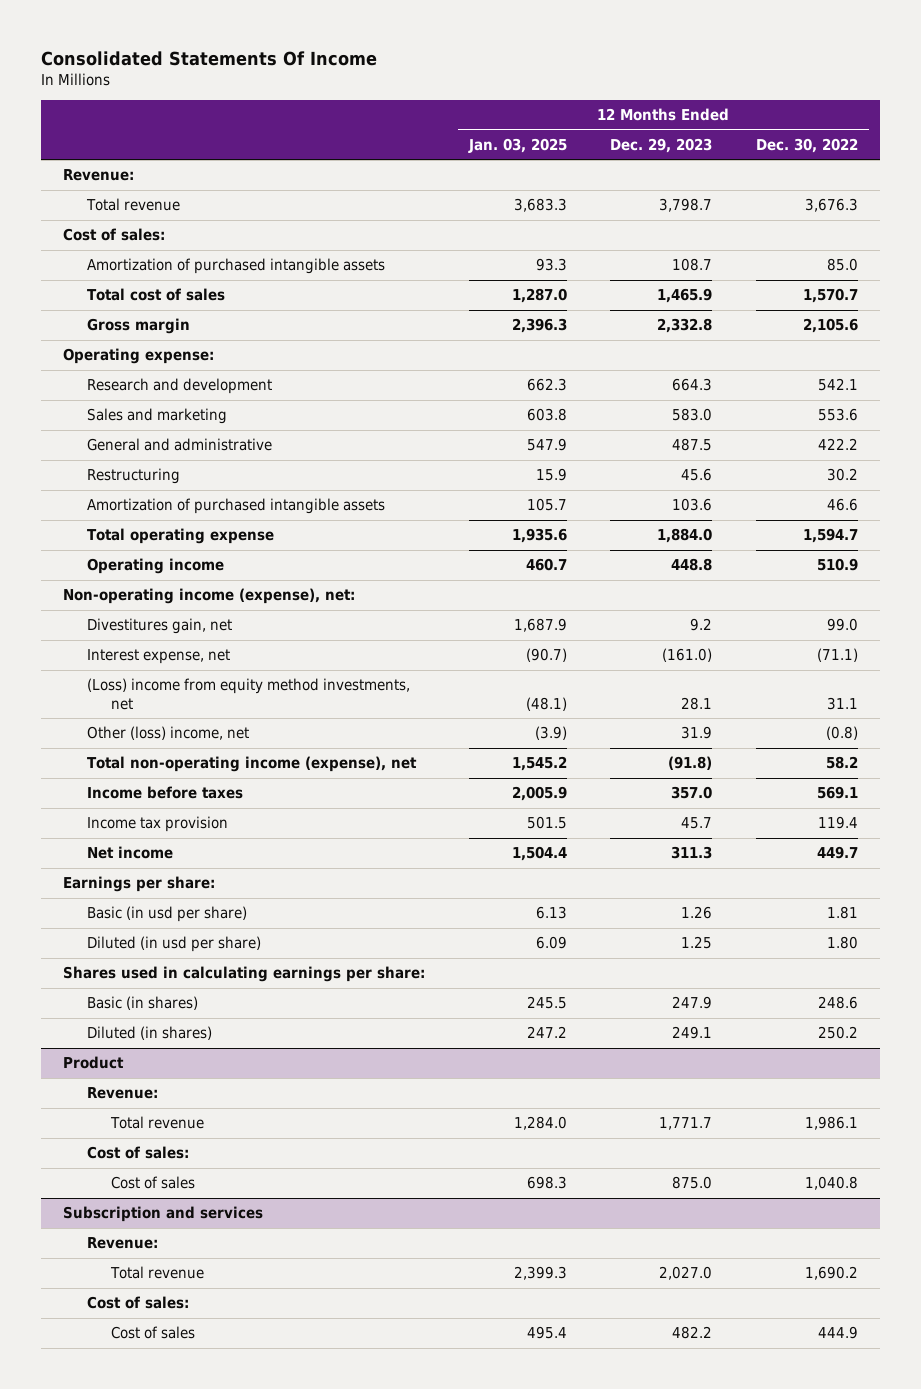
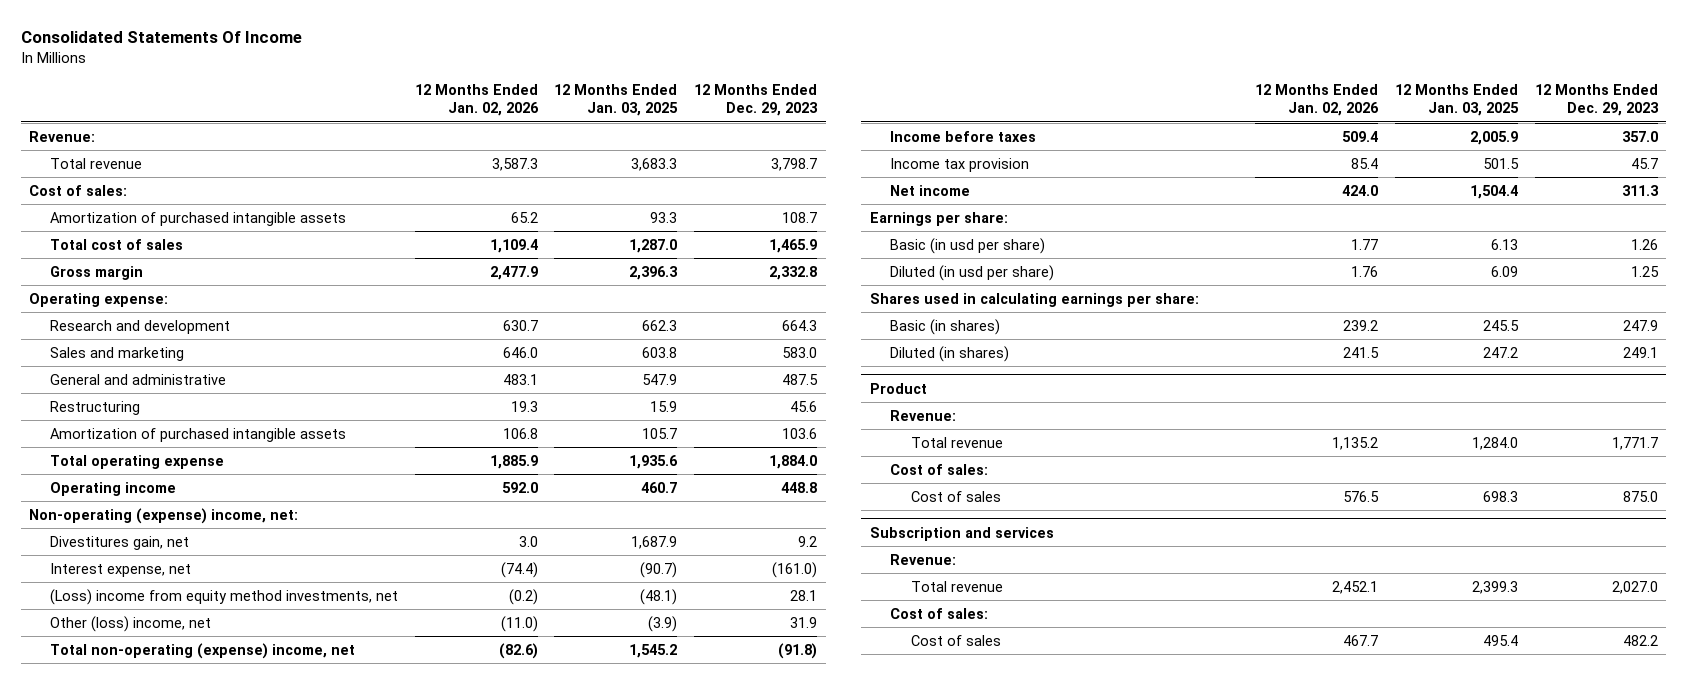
[756,138,859,154] Dec. 30, 2022 -> none
none -> [414,84,539,117] 12 Months Ended Jan. 02, 2026
[63,588,356,605] Non-operating income (expense), net: -> [29,507,299,524] Non-operating (expense) income, net:
[87,756,418,773] Total non-operating income (expense), net -> [49,642,355,659] Total non-operating (expense) income, net

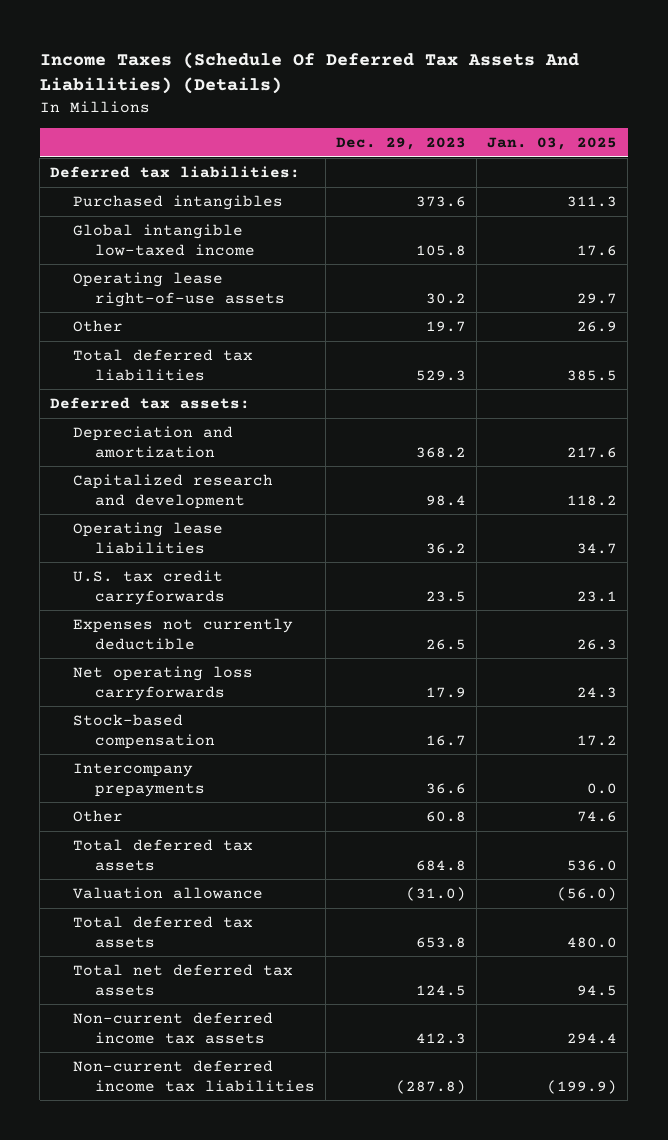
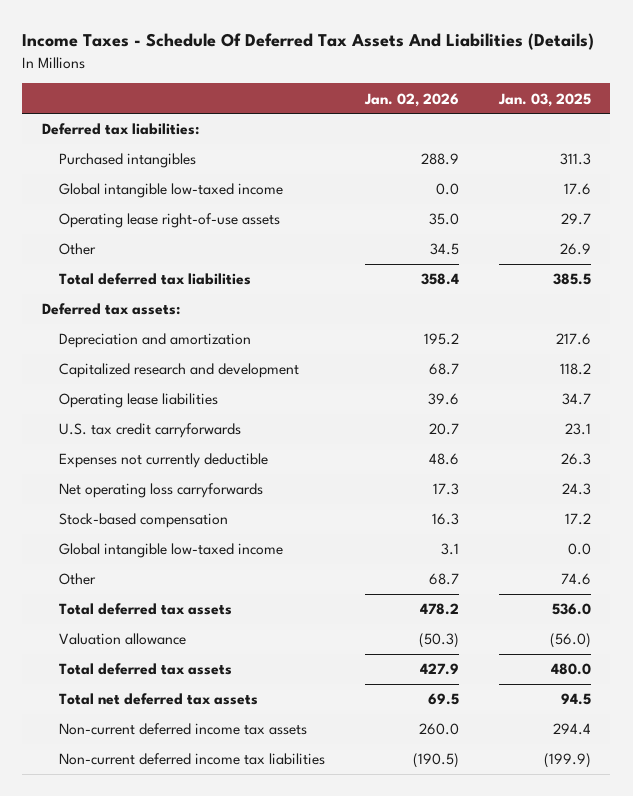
[39,52,579,95] Income Taxes (Schedule Of Deferred Tax Assets And Liabilities) (Details) -> [22,33,595,51] Income Taxes - Schedule Of Deferred Tax Assets And Liabilities (Details)
[336,137,467,151] Dec. 29, 2023 -> none
none -> [363,92,459,107] Jan. 02, 2026
[72,763,206,797] Intercompany prepayments -> none
none -> [58,543,283,559] Global intangible low-taxed income

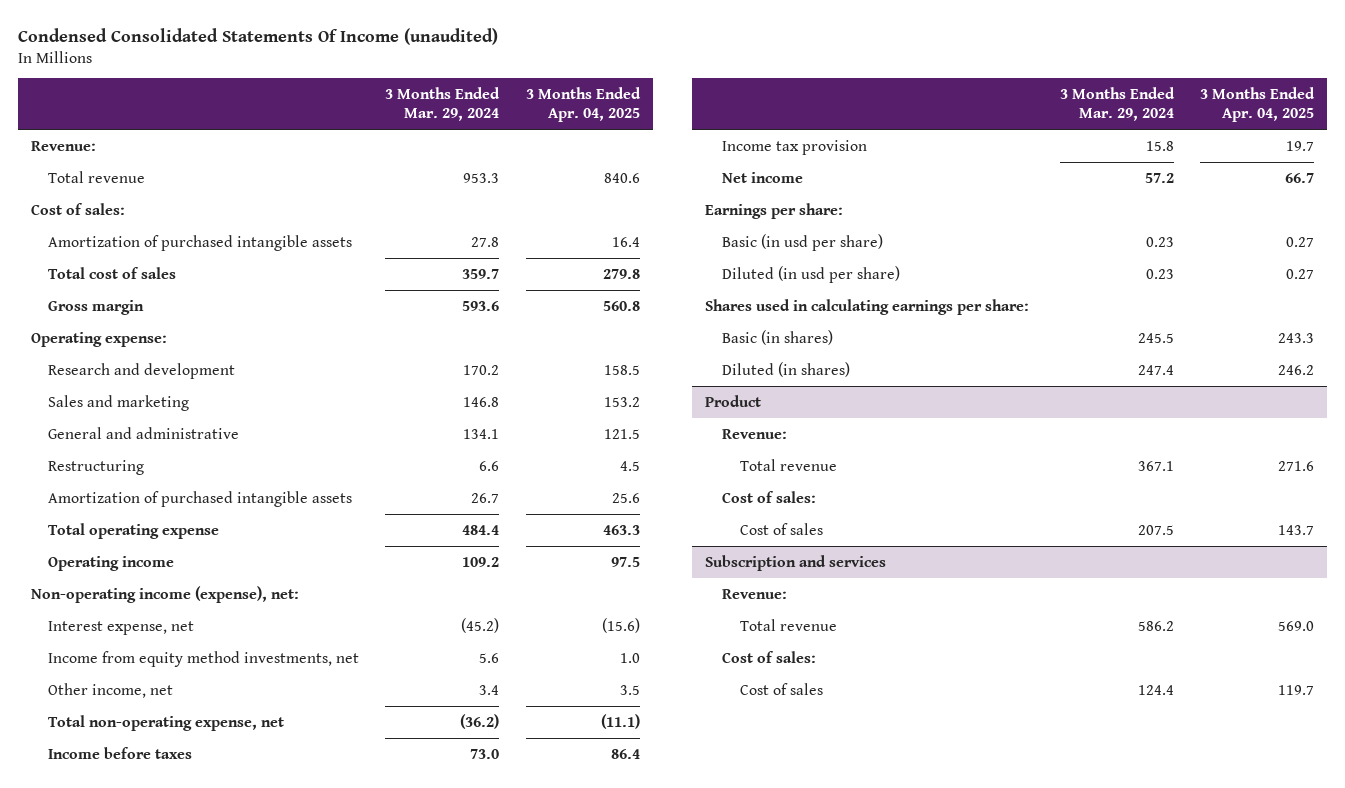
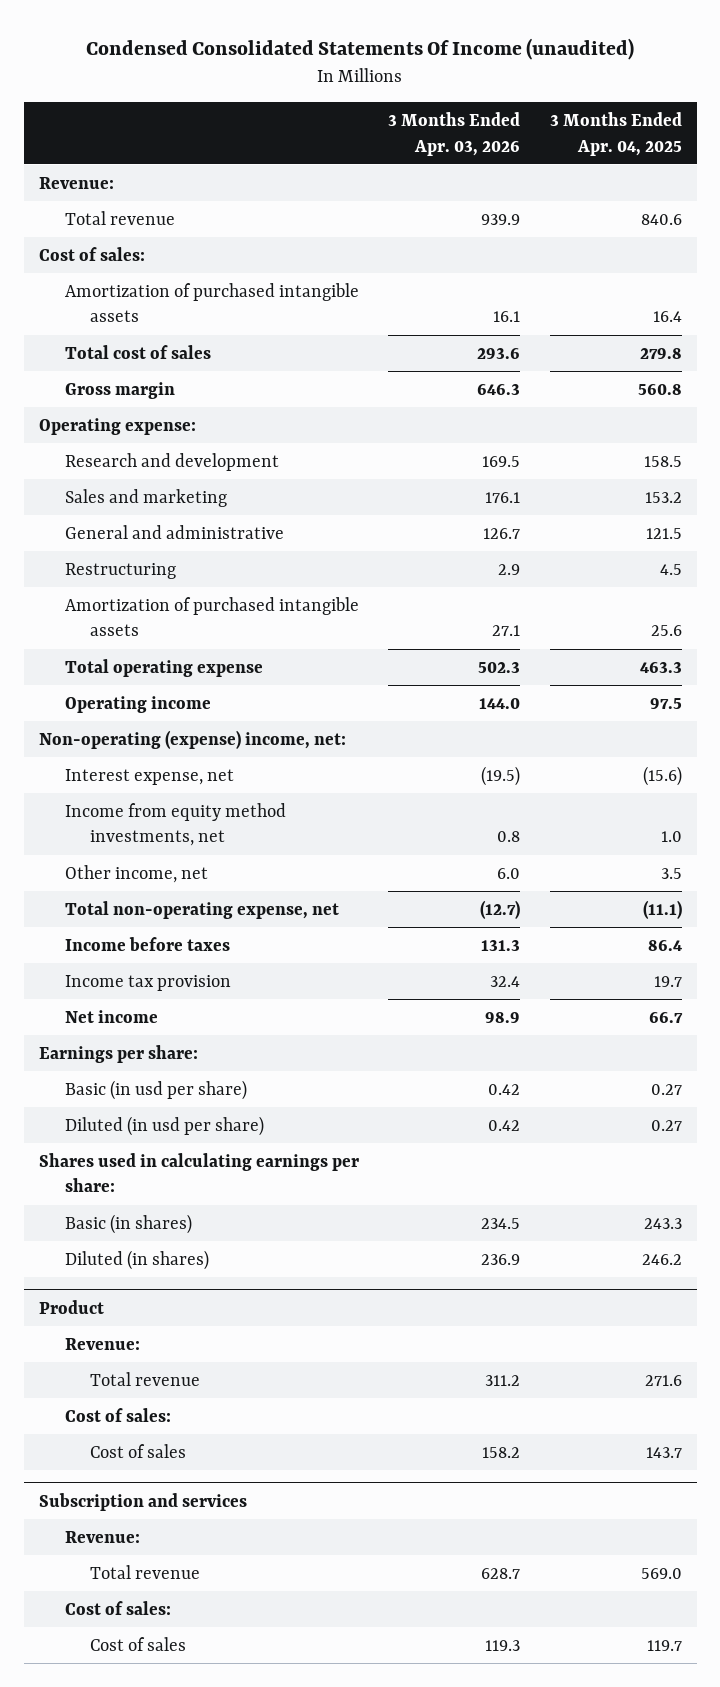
[385,86,501,122] 3 Months Ended Mar. 29, 2024 -> none
none -> [388,111,521,156] 3 Months Ended Apr. 03, 2026
[30,585,299,603] Non-operating income (expense), net: -> [38,729,346,749] Non-operating (expense) income, net:

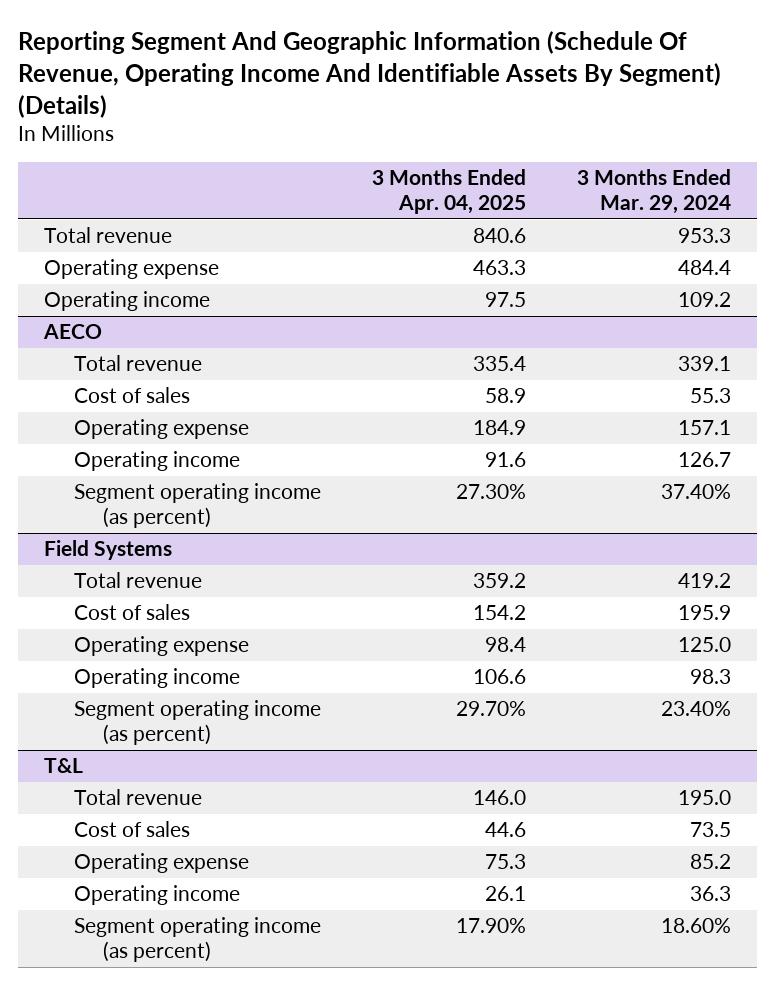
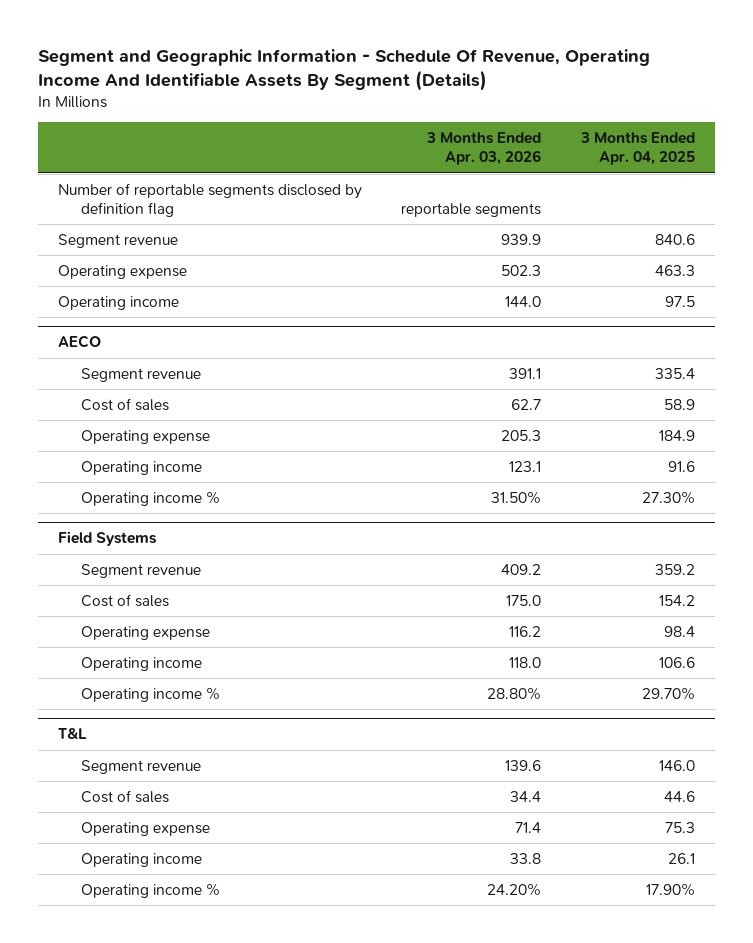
[18,31,722,118] Reporting Segment And Geographic Information (Schedule Of Revenue, Operating Income And Identifiable Assets By Segment) (Details) -> [37,48,650,91] Segment and Geographic Information - Schedule Of Revenue, Operating Income And Identifiable Assets By Segment (Details)
[577,169,732,215] 3 Months Ended Mar. 29, 2024 -> none
none -> [426,132,542,166] 3 Months Ended Apr. 03, 2026
none -> [57,182,362,218] Number of reportable segments disclosed by definition flag
[44,227,173,244] Total revenue -> [57,233,178,248] Segment revenue
[73,355,202,372] Total revenue -> [81,367,202,382] Segment revenue
[73,483,321,529] Segment operating income (as percent) -> [81,490,221,506] Operating income %
[73,572,202,589] Total revenue -> [81,563,202,578] Segment revenue
[73,700,321,746] Segment operating income (as percent) -> [81,686,221,702] Operating income %
[73,789,202,806] Total revenue -> [81,759,202,774] Segment revenue
[73,917,321,963] Segment operating income (as percent) -> [81,882,221,898] Operating income %

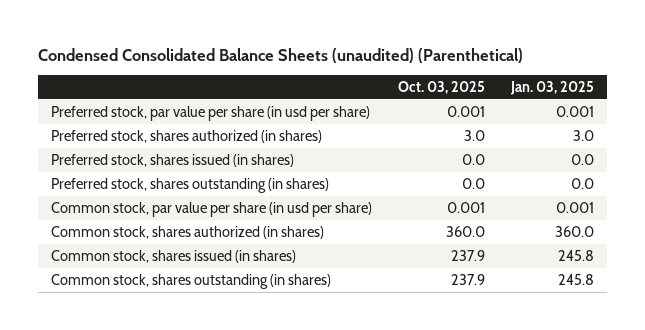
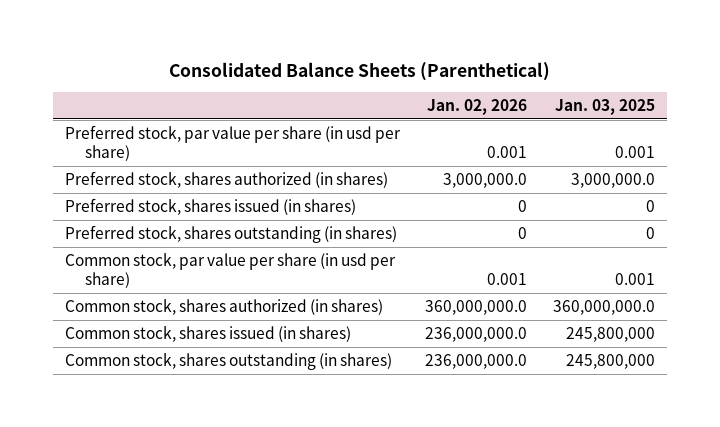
[38,47,524,63] Condensed Consolidated Balance Sheets (unaudited) (Parenthetical) -> [168,61,550,81] Consolidated Balance Sheets (Parenthetical)
[398,80,486,94] Oct. 03, 2025 -> none
none -> [427,99,528,116] Jan. 02, 2026
[573,129,595,141] 3.0 -> [570,173,655,189] 3,000,000.0
[571,153,595,165] 0.0 -> [645,200,655,213] 0
[571,177,595,189] 0.0 -> [645,227,655,240] 0
[555,225,595,237] 360.0 -> [552,300,655,316] 360,000,000.0
[558,249,595,261] 245.8 -> [565,327,655,343] 245,800,000
[558,273,595,285] 245.8 -> [565,354,655,370] 245,800,000

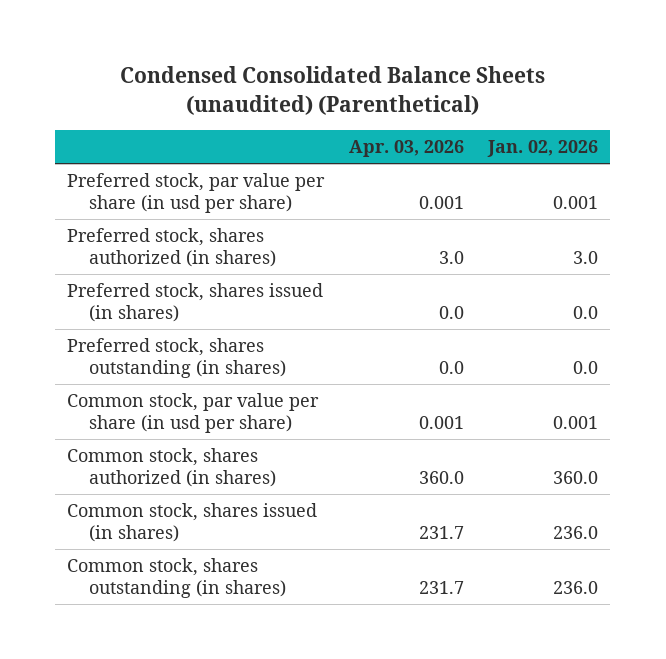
[168,61,550,81] Consolidated Balance Sheets (Parenthetical) -> [119,66,545,115] Condensed Consolidated Balance Sheets (unaudited) (Parenthetical)
[554,99,655,116] Jan. 03, 2025 -> none
none -> [348,140,464,158] Apr. 03, 2026
[443,173,528,189] 3,000,000.0 -> [573,251,599,265] 3.0
[518,200,528,213] 0 -> [573,306,599,320] 0.0
[518,227,528,240] 0 -> [573,361,599,375] 0.0
[425,300,528,316] 360,000,000.0 -> [553,471,599,485] 360.0
[425,327,528,343] 236,000,000.0 -> [553,526,599,540] 236.0
[425,354,528,370] 236,000,000.0 -> [553,581,599,595] 236.0

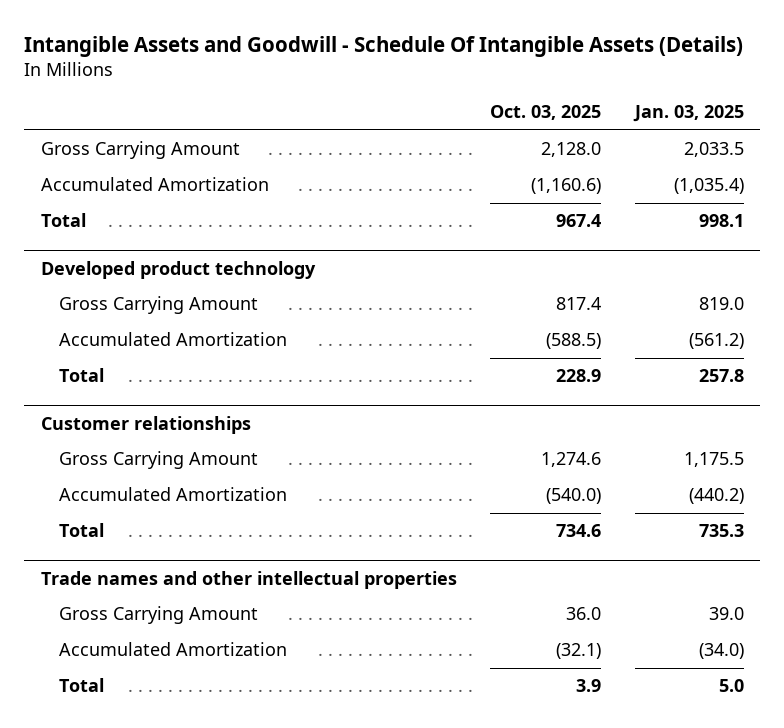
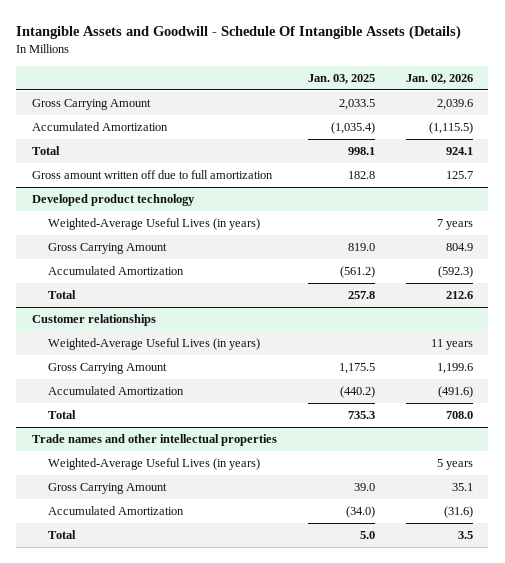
[490,105,602,121] Oct. 03, 2025 -> none
none -> [405,73,473,84] Jan. 02, 2026
none -> [31,170,273,180] Gross amount written off due to full amortization
none -> [47,218,260,231] Weighted-Average Useful Lives (in years)
none -> [47,338,260,351] Weighted-Average Useful Lives (in years)
none -> [47,458,260,471] Weighted-Average Useful Lives (in years)

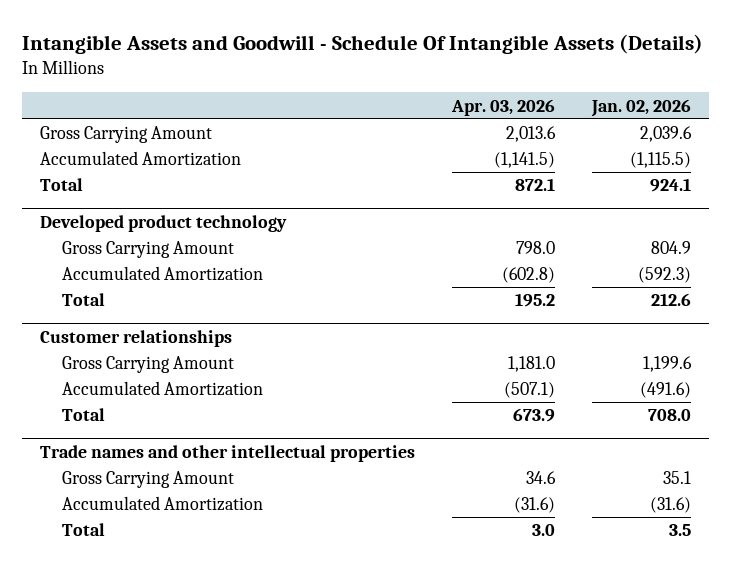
[307,73,375,84] Jan. 03, 2025 -> none
none -> [451,98,556,116] Apr. 03, 2026
[31,170,273,180] Gross amount written off due to full amortization -> none
[47,218,260,231] Weighted-Average Useful Lives (in years) -> none
[47,338,260,351] Weighted-Average Useful Lives (in years) -> none
[47,458,260,471] Weighted-Average Useful Lives (in years) -> none

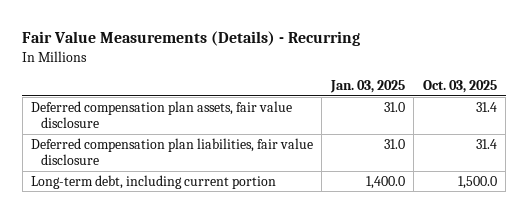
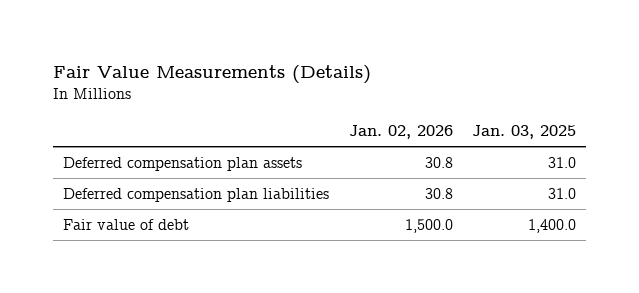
[22,31,361,47] Fair Value Measurements (Details) - Recurring -> [53,65,372,85] Fair Value Measurements (Details)
[422,80,497,94] Oct. 03, 2025 -> none
none -> [348,125,453,140] Jan. 02, 2026
[30,100,292,128] Deferred compensation plan assets, fair value disclosure -> [63,156,303,171] Deferred compensation plan assets
[30,137,313,165] Deferred compensation plan liabilities, fair value disclosure -> [63,187,330,202] Deferred compensation plan liabilities
[30,174,276,189] Long-term debt, including current portion -> [63,218,190,230] Fair value of debt

